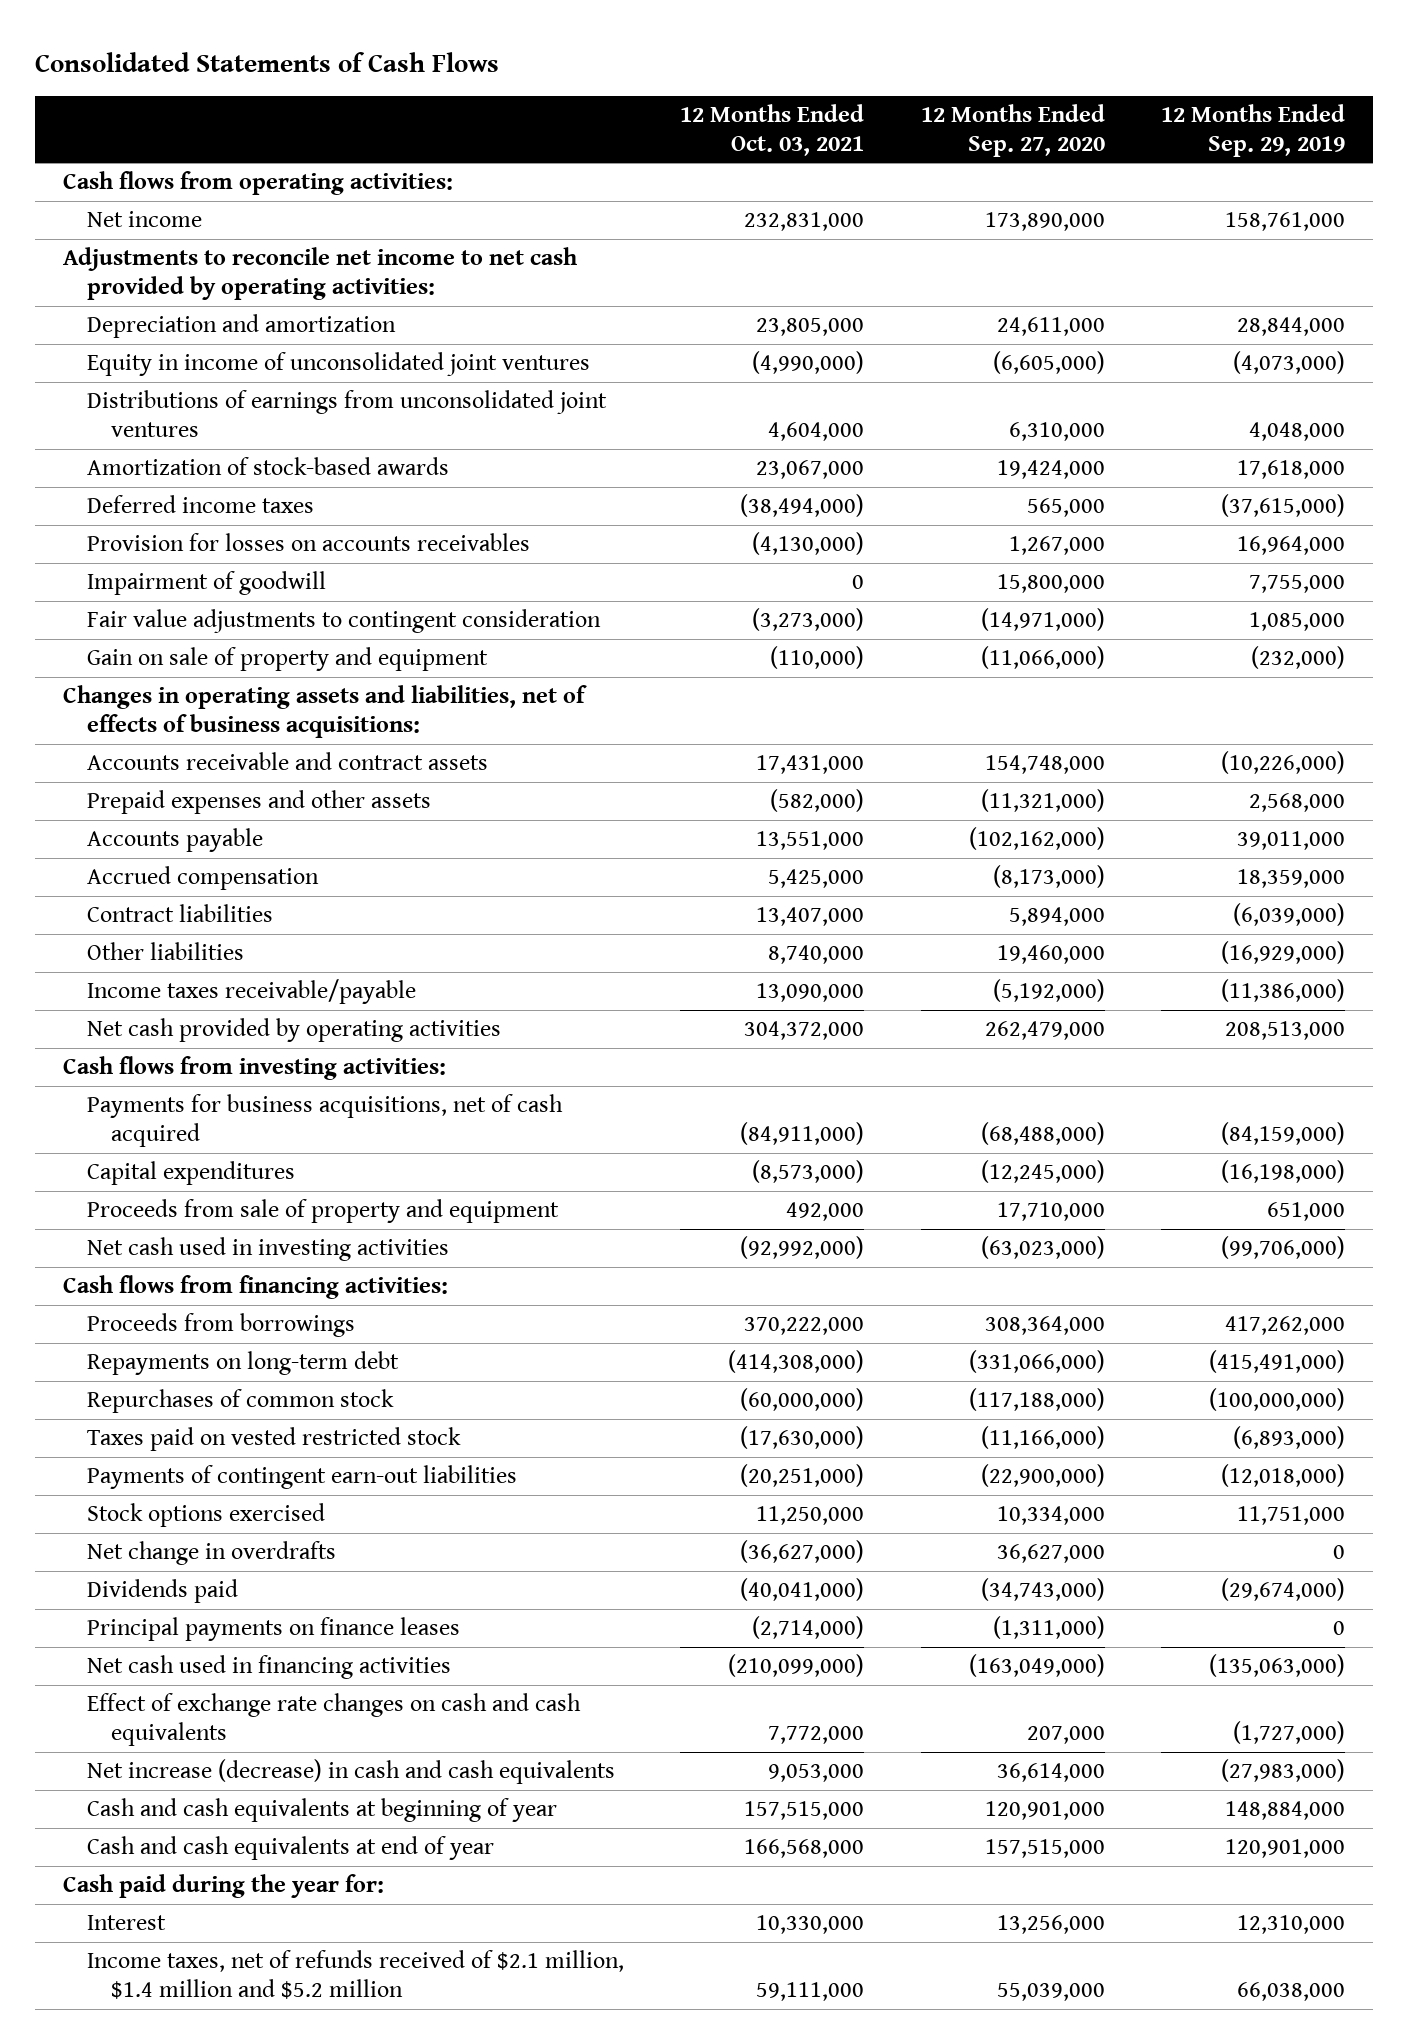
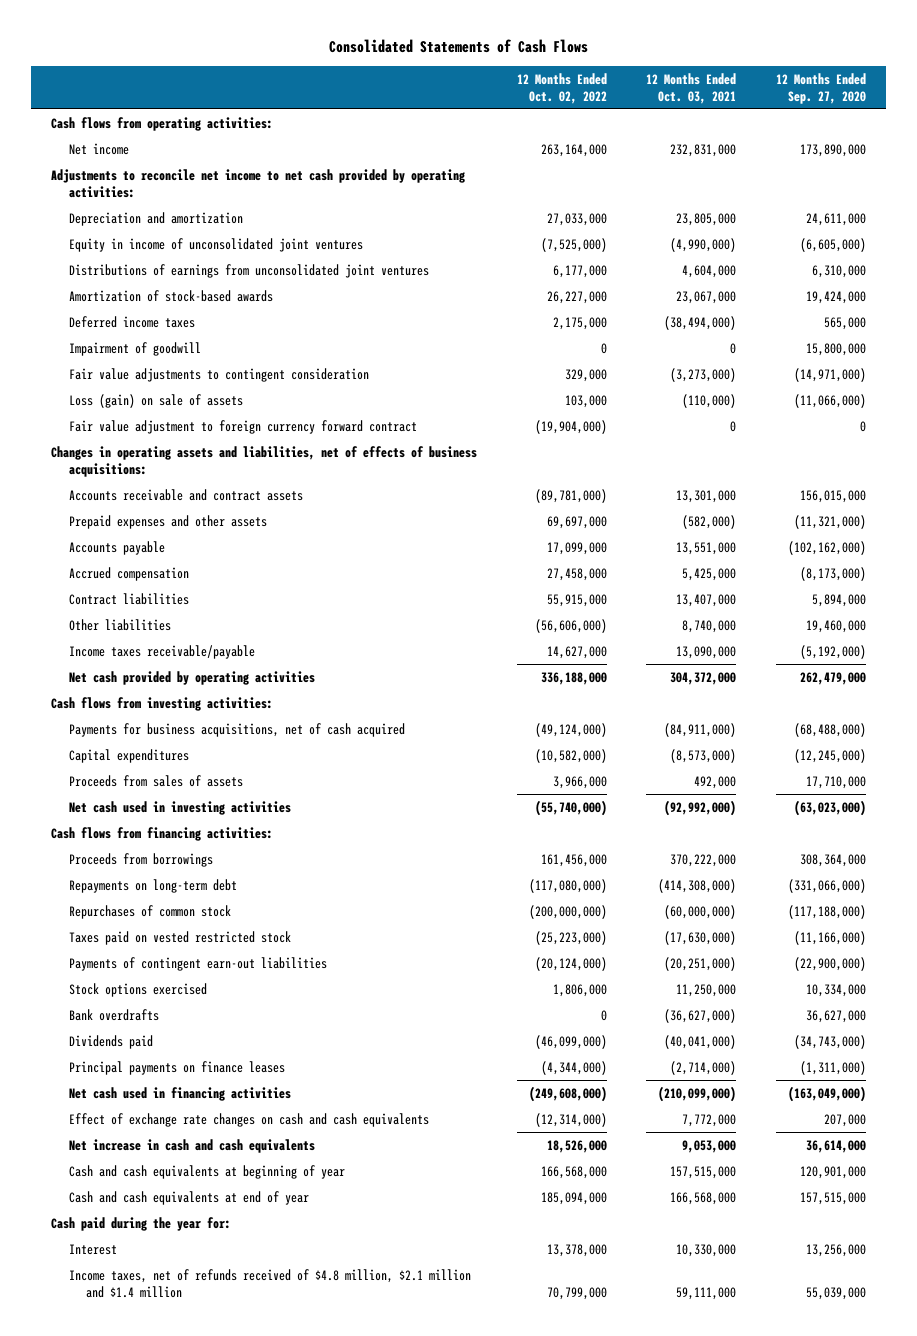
[1160,103,1345,157] 12 Months Ended Sep. 29, 2019 -> none
none -> [516,72,607,104] 12 Months Ended Oct. 02, 2022
[87,533,531,552] Provision for losses on accounts receivables -> none
[87,647,489,672] Gain on sale of property and equipment -> [68,393,243,408] Loss (gain) on sale of assets
none -> [68,419,417,434] Fair value adjustment to foreign currency forward contract
[756,755,865,775] 17,431,000 -> [676,489,737,503] 13,301,000
[984,755,1105,775] 154,748,000 -> [800,489,867,503] 156,015,000
[87,1199,560,1224] Proceeds from sale of property and equipment -> [68,774,243,787] Proceeds from sales of assets
[87,1541,337,1566] Net change in overdrafts -> [68,1008,159,1021] Bank overdrafts
[87,1759,616,1785] Net increase (decrease) in cash and cash equivalents -> [68,1138,315,1153] Net increase in cash and cash equivalents
[87,1950,625,2000] Income taxes, net of refunds received of $2.1 million, $1.4 million and $5.2 million -> [68,1268,471,1298] Income taxes, net of refunds received of $4.8 million, $2.1 million and $1.4 million

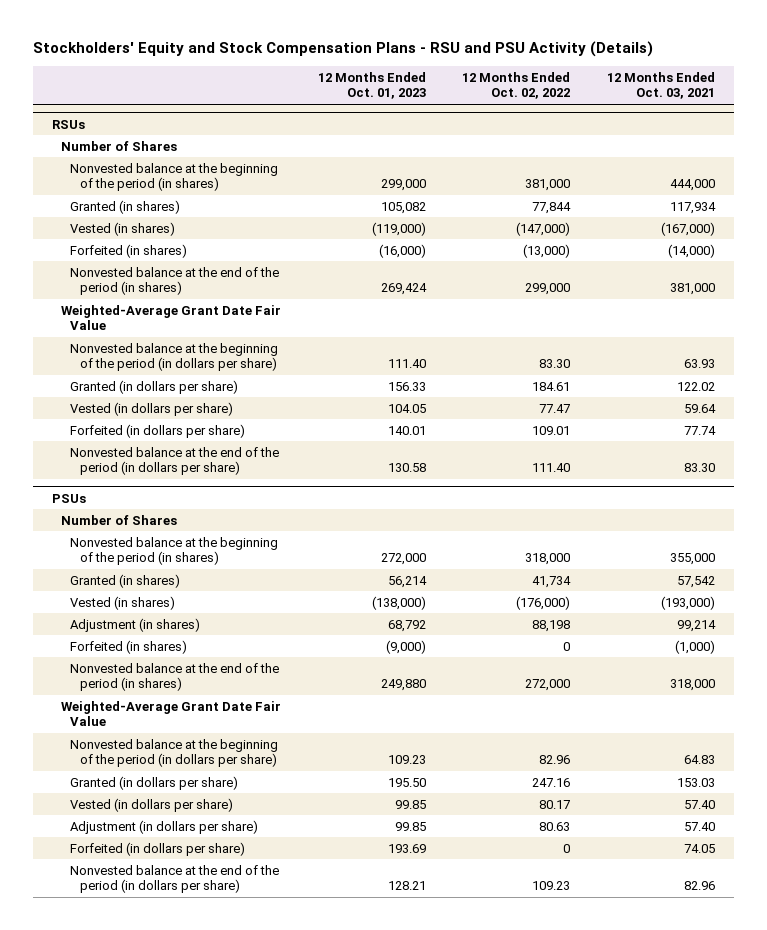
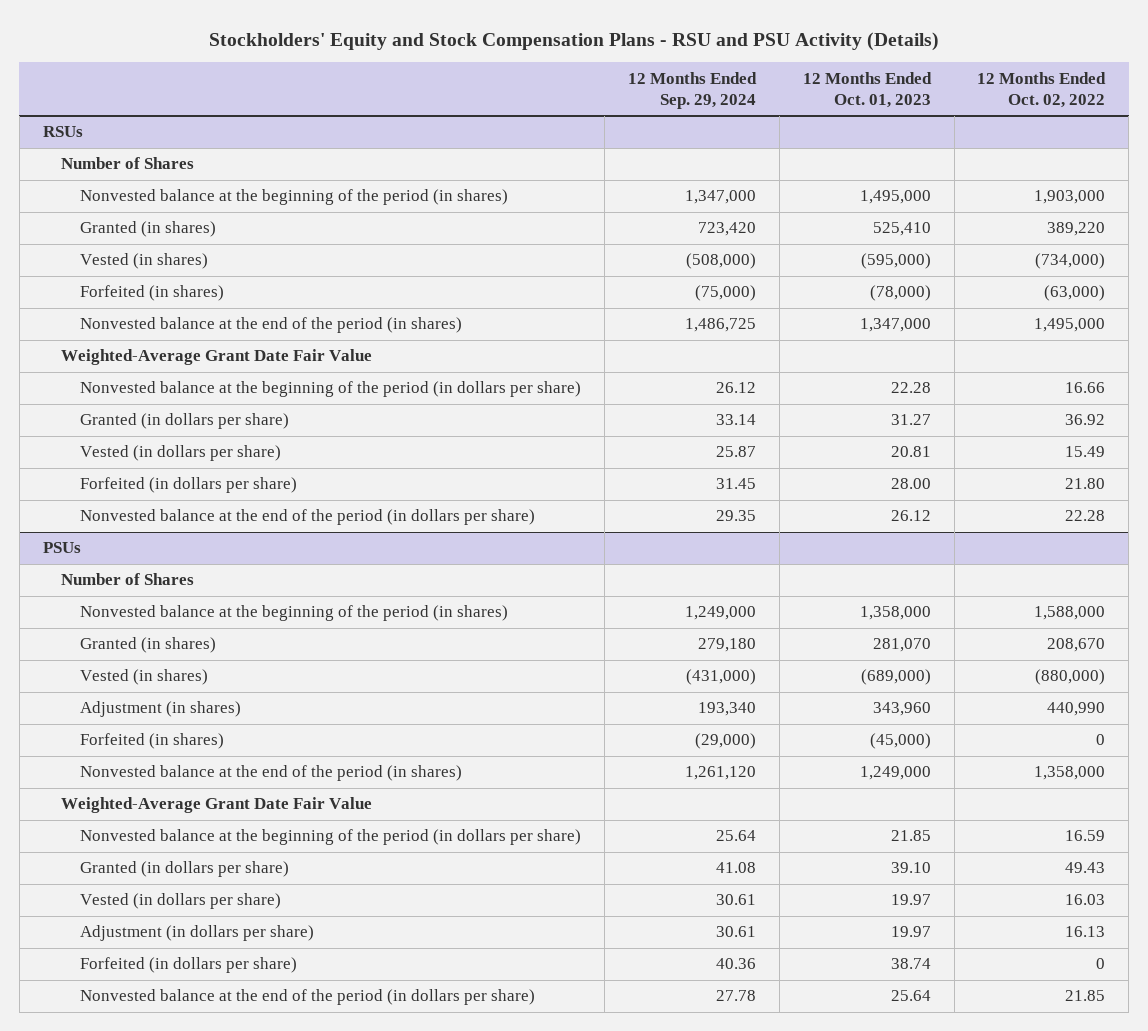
[607,71,716,100] 12 Months Ended Oct. 03, 2021 -> none
none -> [627,71,757,109] 12 Months Ended Sep. 29, 2024
[380,179,426,192] 299,000 -> [859,190,931,205] 1,495,000
[525,179,571,192] 381,000 -> [1034,190,1106,205] 1,903,000
[380,201,426,214] 105,082 -> [872,222,931,237] 525,410
[532,201,572,214] 77,844 -> [1047,222,1106,237] 389,220
[371,221,426,236] (119,000) -> [860,253,931,270] (595,000)
[516,221,571,236] (147,000) -> [1035,253,1106,270] (734,000)
[378,243,426,258] (16,000) -> [869,285,931,302] (78,000)
[523,243,571,258] (13,000) -> [1044,285,1106,302] (63,000)
[380,283,427,296] 269,424 -> [859,318,931,333] 1,347,000
[525,283,571,296] 299,000 -> [1034,318,1106,333] 1,495,000
[387,359,426,369] 111.40 -> [890,382,931,394] 22.28
[539,359,571,369] 83.30 -> [1065,382,1106,394] 16.66
[387,381,426,391] 156.33 -> [890,414,931,426] 31.27
[532,381,571,391] 184.61 -> [1065,414,1106,426] 36.92
[387,403,426,413] 104.05 -> [890,446,931,458] 20.81
[539,403,571,413] 77.47 -> [1065,446,1106,458] 15.49
[387,425,426,435] 140.01 -> [890,478,931,490] 28.00
[532,425,571,435] 109.01 -> [1065,478,1106,490] 21.80
[387,463,426,473] 130.58 -> [890,510,931,522] 26.12
[532,463,571,473] 111.40 -> [1065,510,1106,522] 22.28
[380,553,426,566] 272,000 -> [859,606,931,621] 1,358,000
[525,553,571,566] 318,000 -> [1034,606,1106,621] 1,588,000
[387,575,427,588] 56,214 -> [872,638,931,653] 281,070
[532,575,572,588] 41,734 -> [1047,638,1106,653] 208,670
[371,595,426,610] (138,000) -> [860,669,931,686] (689,000)
[516,595,571,610] (176,000) -> [1035,669,1106,686] (880,000)
[387,619,426,632] 68,792 -> [872,702,931,717] 343,960
[532,619,571,632] 88,198 -> [1047,702,1106,717] 440,990
[385,639,426,654] (9,000) -> [869,733,931,750] (45,000)
[380,679,426,692] 249,880 -> [859,766,931,781] 1,249,000
[525,679,571,692] 272,000 -> [1034,766,1106,781] 1,358,000
[387,755,426,765] 109.23 -> [890,830,931,842] 21.85
[539,755,571,765] 82.96 -> [1065,830,1106,842] 16.59
[387,777,426,787] 195.50 -> [890,862,931,874] 39.10
[532,777,571,787] 247.16 -> [1065,862,1106,874] 49.43
[394,799,426,809] 99.85 -> [890,894,931,906] 19.97
[539,799,571,809] 80.17 -> [1065,894,1106,906] 16.03
[394,821,426,831] 99.85 -> [890,926,931,938] 19.97
[539,821,571,831] 80.63 -> [1065,926,1106,938] 16.13
[387,843,426,853] 193.69 -> [890,958,931,970] 38.74
[387,881,426,891] 128.21 -> [890,990,931,1002] 25.64
[532,881,571,891] 109.23 -> [1065,990,1106,1002] 21.85

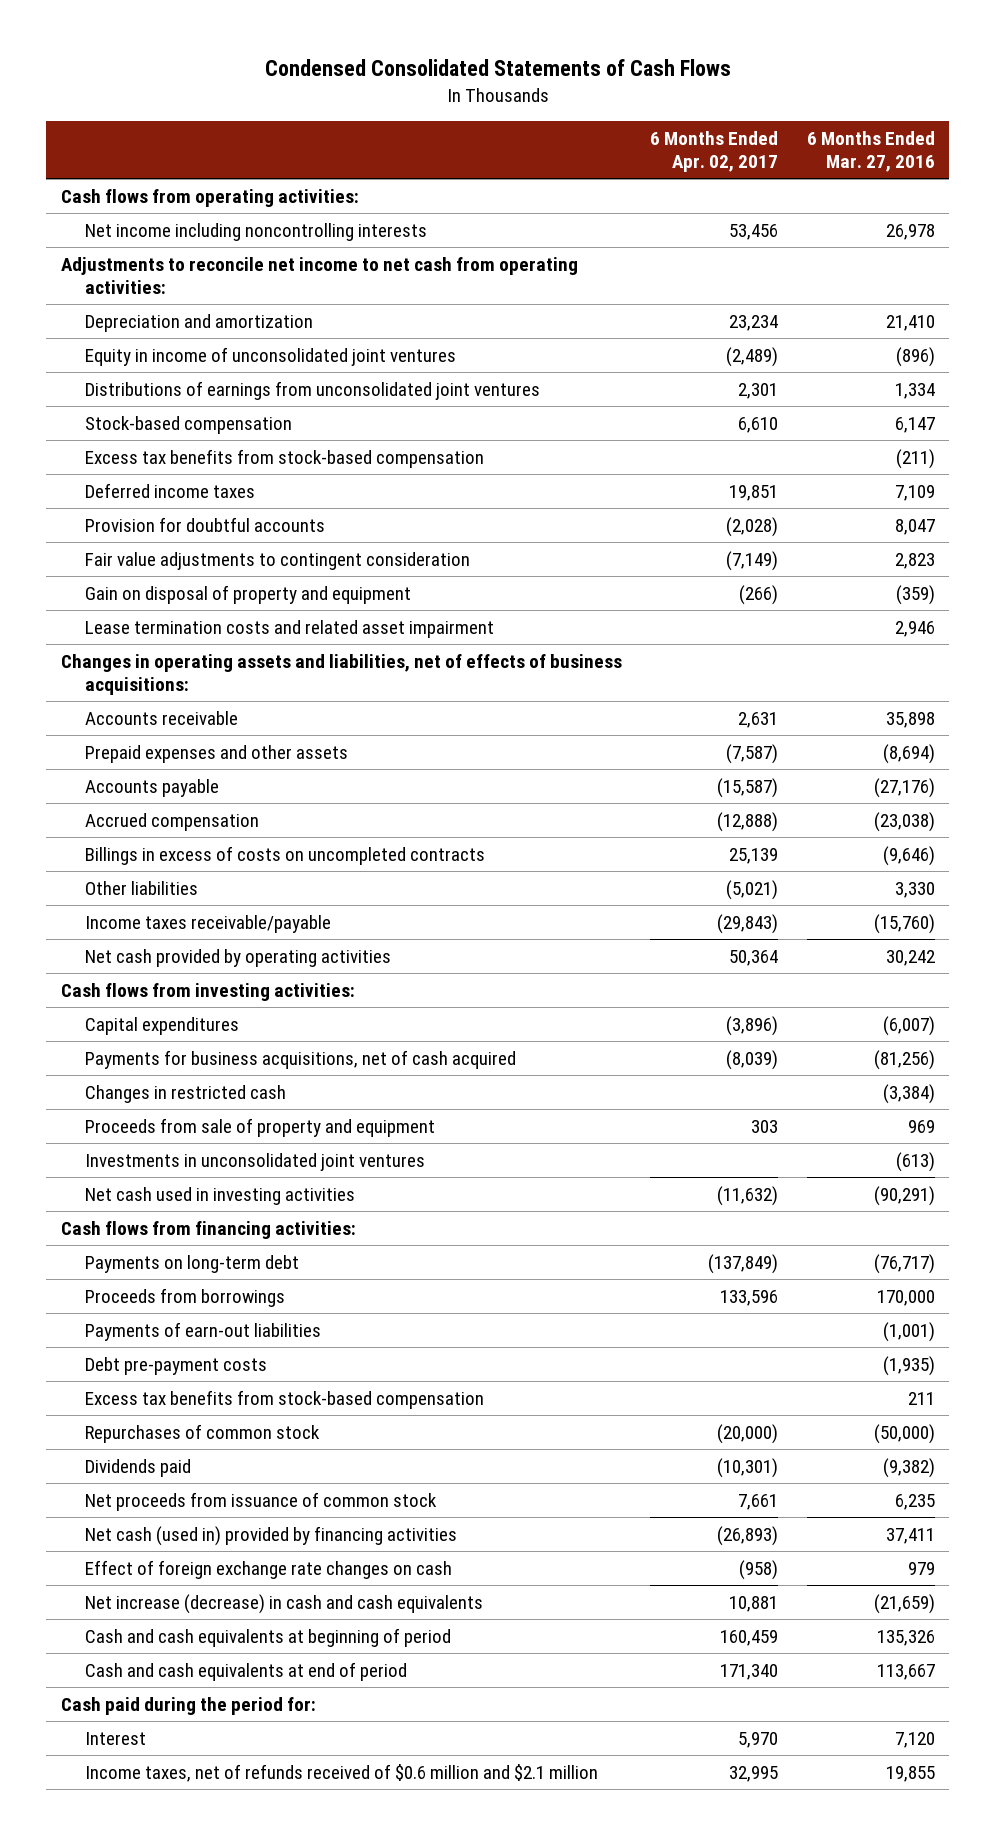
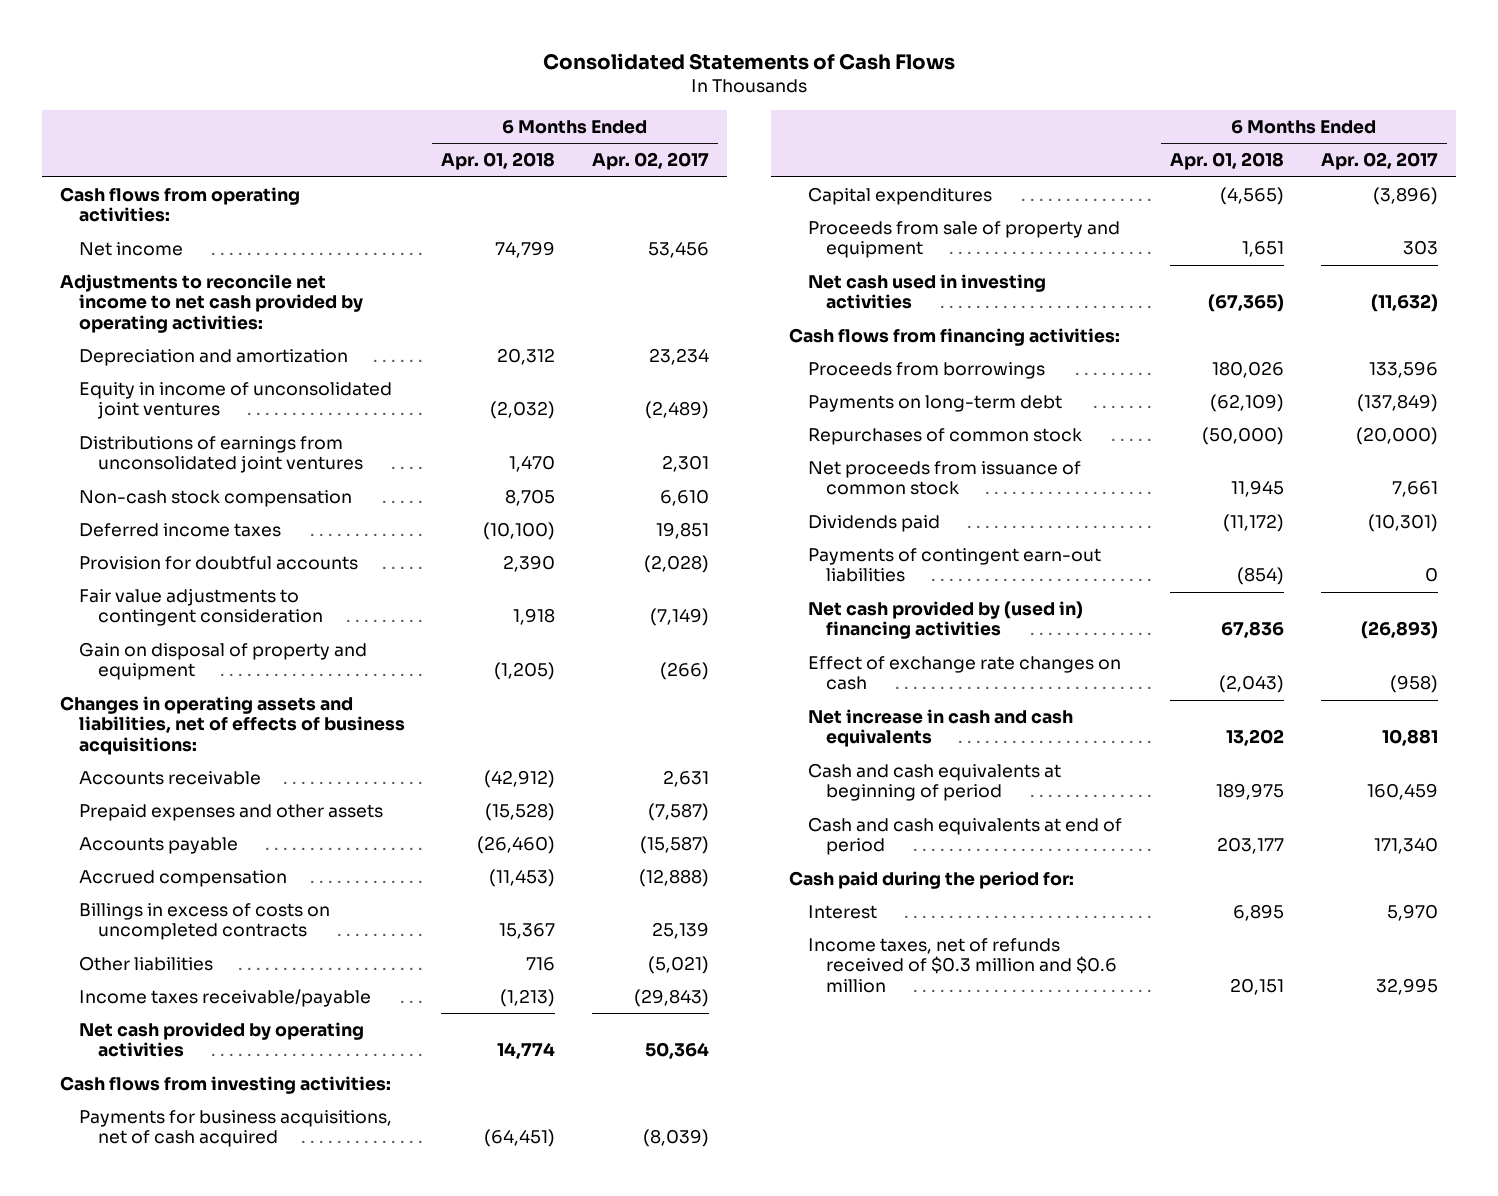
[264,59,731,77] Condensed Consolidated Statements of Cash Flows -> [542,52,955,70] Consolidated Statements of Cash Flows
[807,130,936,173] 6 Months Ended Mar. 27, 2016 -> none
none -> [441,152,556,171] Apr. 01, 2018
[84,222,427,241] Net income including noncontrolling interests -> [78,242,183,257] Net income
[60,256,578,295] Adjustments to reconcile net income to net cash from operating activities: -> [60,274,363,333] Adjustments to reconcile net income to net cash provided by operating activities:
[84,448,484,468] Excess tax benefits from stock-based compensation -> none
[84,415,292,434] Stock-based compensation -> [78,490,352,508] Non-cash stock compensation
[84,619,494,638] Lease termination costs and related asset impairment -> none
[84,1084,286,1103] Changes in restricted cash -> none
[84,1016,239,1035] Capital expenditures -> [807,187,992,206] Capital expenditures
[84,1152,425,1171] Investments in unconsolidated joint ventures -> none
[84,1321,321,1341] Payments of earn-out liabilities -> none
[84,1356,267,1375] Debt pre-payment costs -> none
[84,1389,484,1409] Excess tax benefits from stock-based compensation -> none
[84,1254,299,1273] Payments on long-term debt -> [807,395,1062,413] Payments on long-term debt
[84,1458,191,1477] Dividends paid -> [807,515,940,533] Dividends paid
none -> [807,548,1101,583] Payments of contingent earn-out liabilities
[84,1525,457,1546] Net cash (used in) provided by financing activities -> [807,601,1083,640] Net cash provided by (used in) financing activities
[84,1559,452,1579] Effect of foreign exchange rate changes on cash -> [807,656,1121,691] Effect of exchange rate changes on cash
[84,1593,483,1614] Net increase (decrease) in cash and cash equivalents -> [807,709,1073,748] Net increase in cash and cash equivalents
[84,1763,598,1782] Income taxes, net of refunds received of $0.6 million and $2.1 million -> [807,938,1118,993] Income taxes, net of refunds received of $0.3 million and $0.6 million

